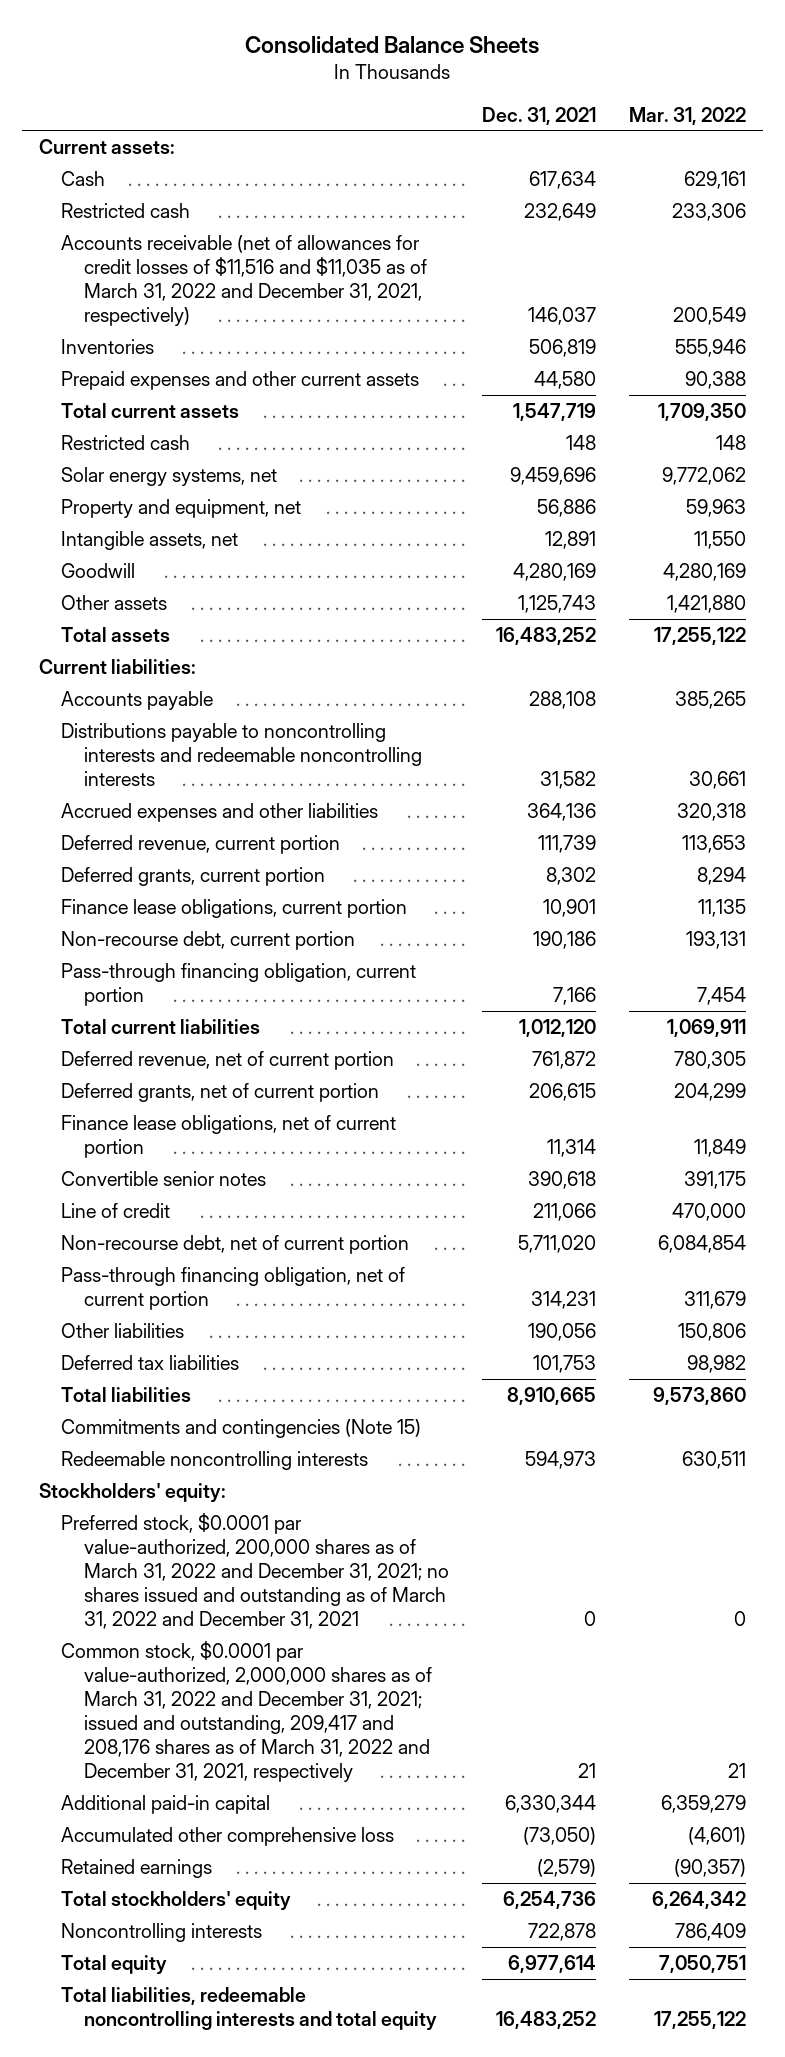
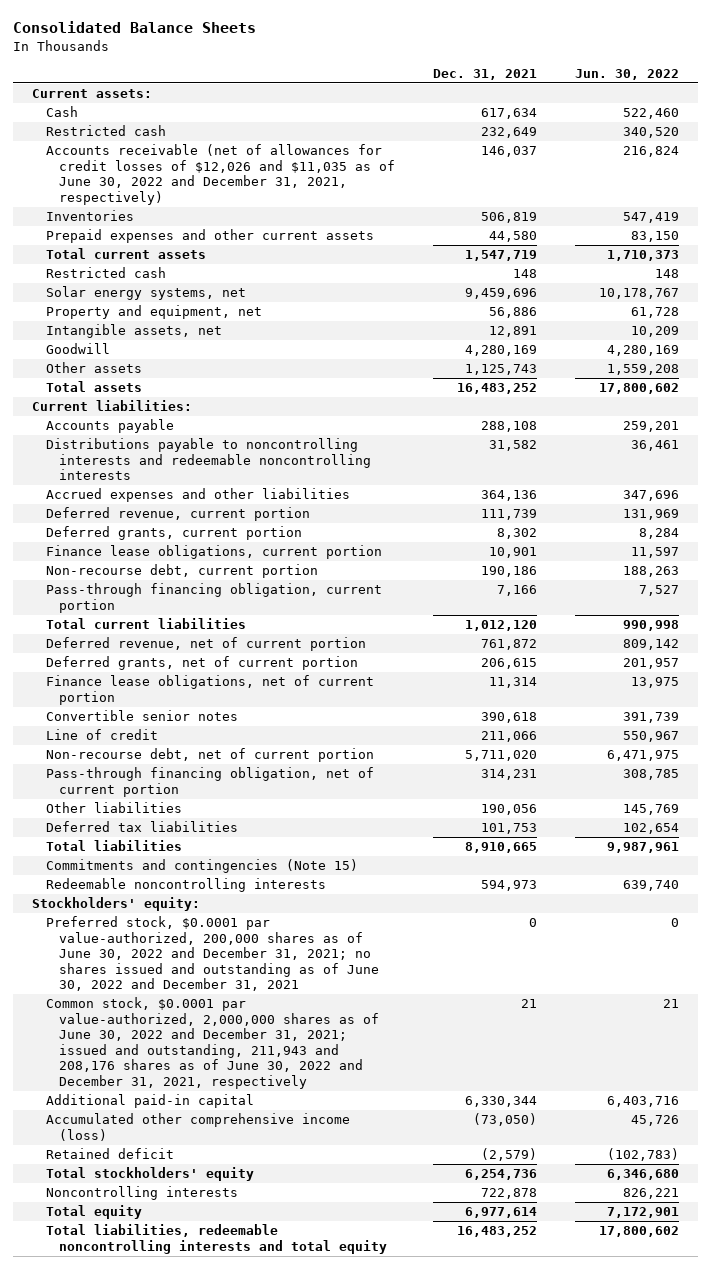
[629,106,747,125] Mar. 31, 2022 -> none
none -> [575,68,680,80] Jun. 30, 2022
[61,235,427,327] Accounts receivable (net of allowances for credit losses of $11,516 and $11,035 as of March 31, 2022 and December 31, 2021, respectively) -> [45,144,396,205] Accounts receivable (net of allowances for credit losses of $12,026 and $11,035 as of June 30, 2022 and December 31, 2021, respectively)
[61,1513,449,1630] Preferred stock, $0.0001 par value-authorized, 200,000 shares as of March 31, 2022 and December 31, 2021; no shares issued and outstanding as of March 31, 2022 and December 31, 2021 -> [45,916,380,992] Preferred stock, $0.0001 par value-authorized, 200,000 shares as of June 30, 2022 and December 31, 2021; no shares issued and outstanding as of June 30, 2022 and December 31, 2021
[61,1641,432,1783] Common stock, $0.0001 par value-authorized, 2,000,000 shares as of March 31, 2022 and December 31, 2021; issued and outstanding, 209,417 and 208,176 shares as of March 31, 2022 and December 31, 2021, respectively -> [45,997,380,1089] Common stock, $0.0001 par value-authorized, 2,000,000 shares as of June 30, 2022 and December 31, 2021; issued and outstanding, 211,943 and 208,176 shares as of June 30, 2022 and December 31, 2021, respectively
[61,1827,395,1847] Accumulated other comprehensive loss -> [45,1113,350,1141] Accumulated other comprehensive income (loss)
[61,1859,213,1879] Retained earnings -> [45,1148,174,1160] Retained deficit

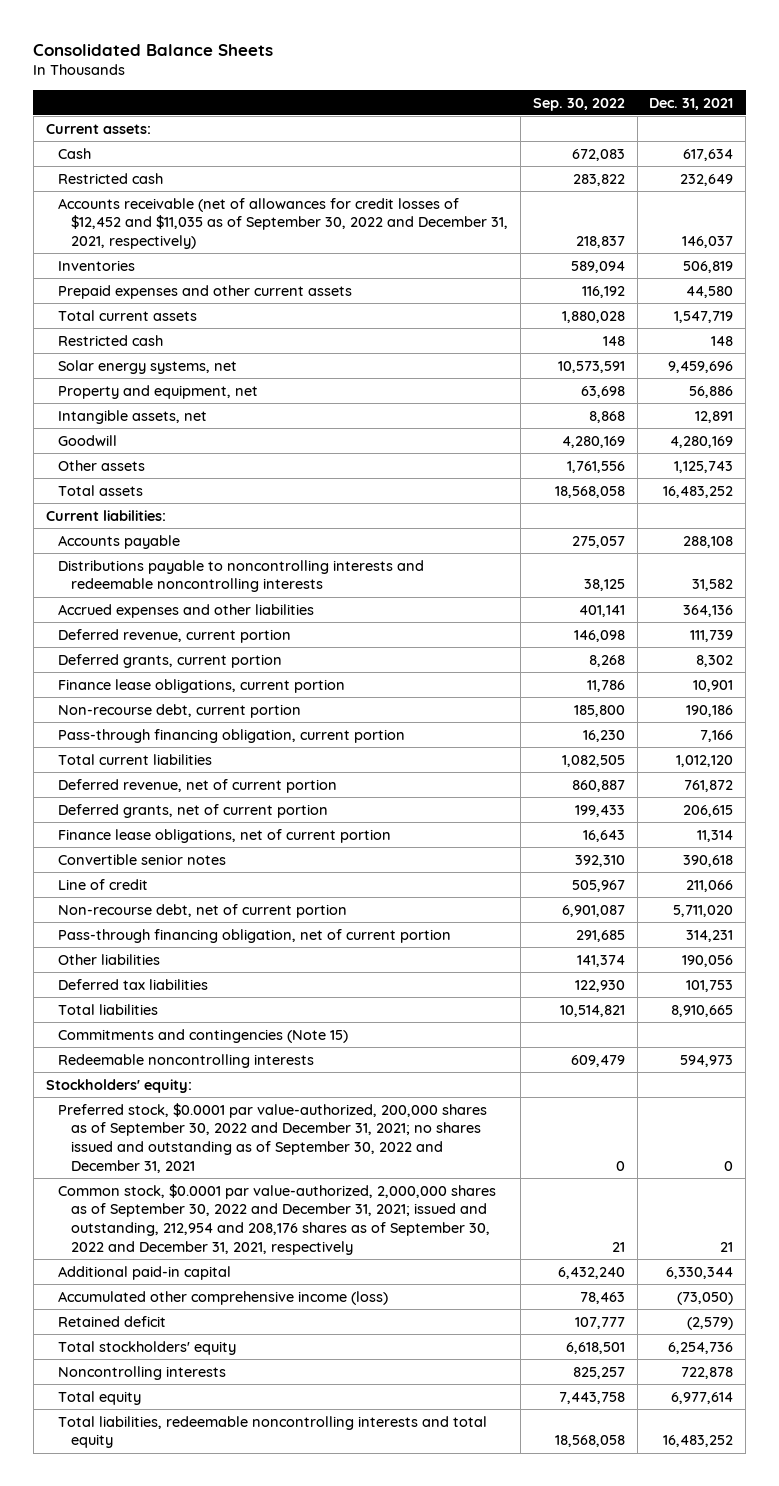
[575,68,680,80] Jun. 30, 2022 -> none
none -> [532,97,625,111] Sep. 30, 2022
[45,144,396,205] Accounts receivable (net of allowances for credit losses of $12,026 and $11,035 as of June 30, 2022 and December 31, 2021, respectively) -> [58,197,508,250] Accounts receivable (net of allowances for credit losses of $12,452 and $11,035 as of September 30, 2022 and December 31, 2021, respectively)
[45,916,380,992] Preferred stock, $0.0001 par value-authorized, 200,000 shares as of June 30, 2022 and December 31, 2021; no shares issued and outstanding as of June 30, 2022 and December 31, 2021 -> [58,1102,488,1173] Preferred stock, $0.0001 par value-authorized, 200,000 shares as of September 30, 2022 and December 31, 2021; no shares issued and outstanding as of September 30, 2022 and December 31, 2021
[45,997,380,1089] Common stock, $0.0001 par value-authorized, 2,000,000 shares as of June 30, 2022 and December 31, 2021; issued and outstanding, 211,943 and 208,176 shares as of June 30, 2022 and December 31, 2021, respectively -> [58,1183,497,1255] Common stock, $0.0001 par value-authorized, 2,000,000 shares as of September 30, 2022 and December 31, 2021; issued and outstanding, 212,954 and 208,176 shares as of September 30, 2022 and December 31, 2021, respectively

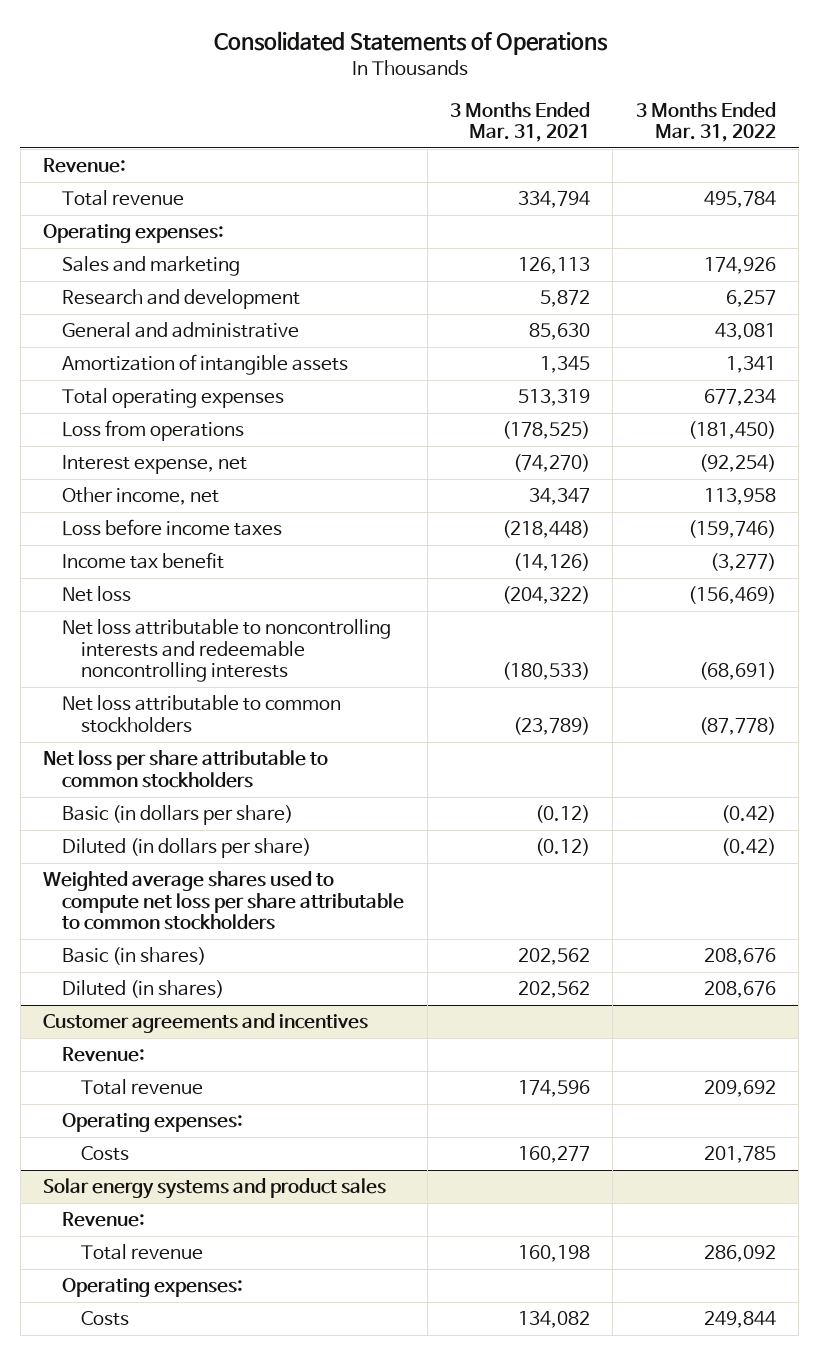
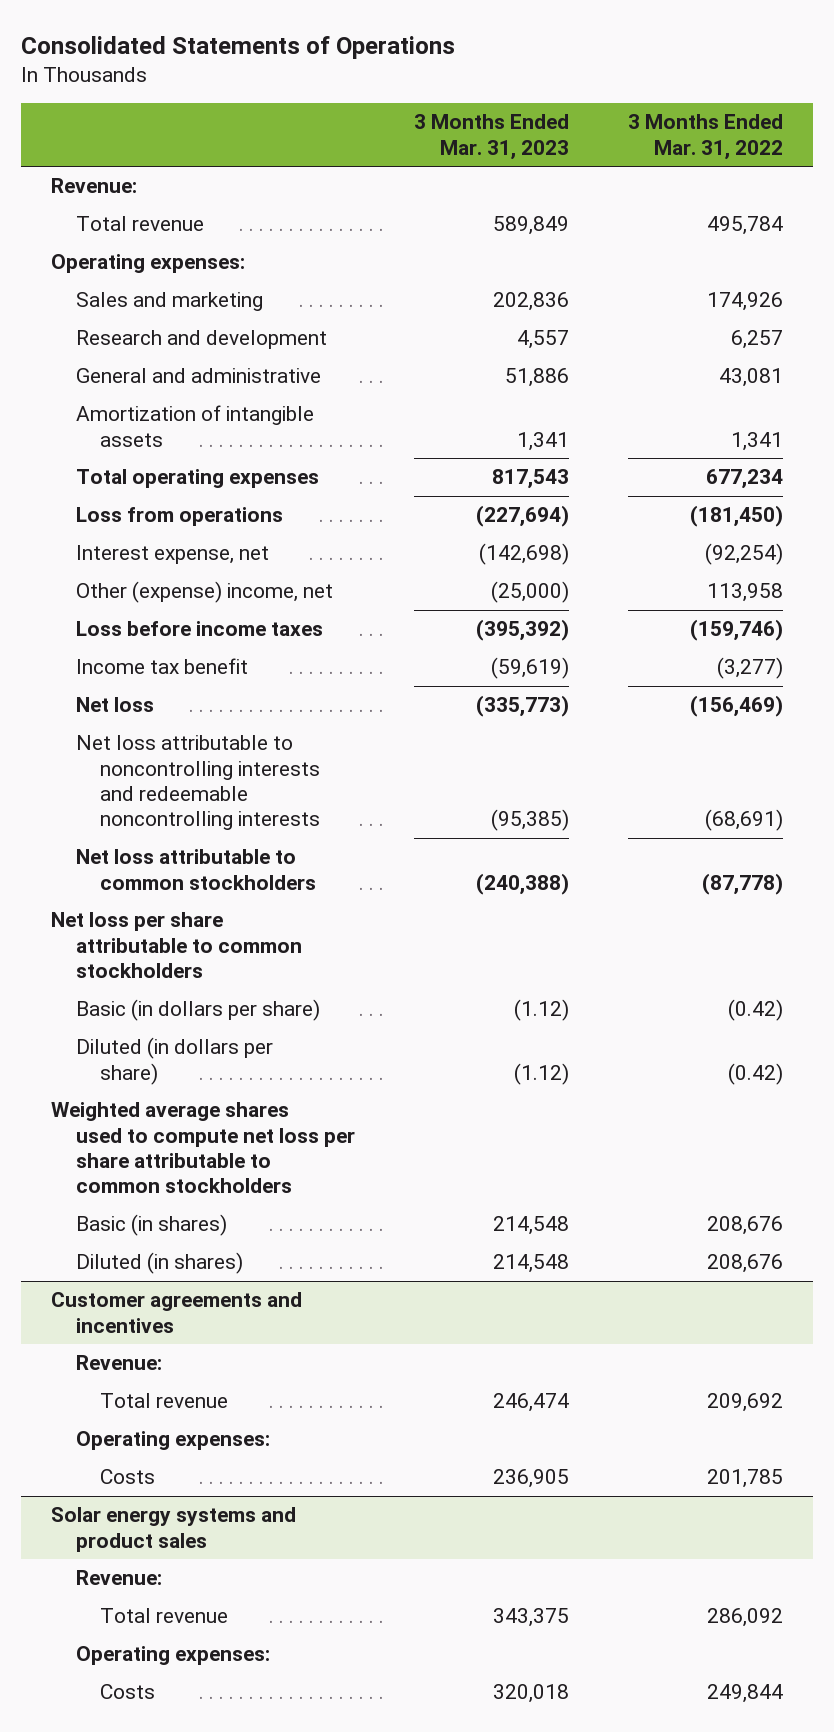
[450,101,591,143] 3 Months Ended Mar. 31, 2021 -> none
none -> [413,114,569,160] 3 Months Ended Mar. 31, 2023
[62,487,220,506] Other income, net -> [75,581,333,604] Other (expense) income, net

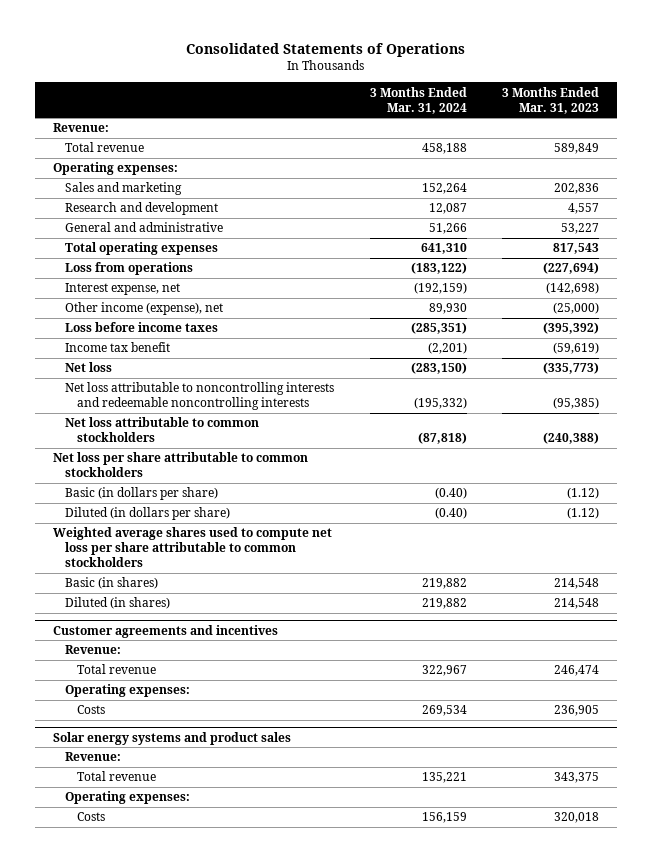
[628,114,784,160] 3 Months Ended Mar. 31, 2022 -> none
none -> [369,86,467,114] 3 Months Ended Mar. 31, 2024
[75,405,314,447] Amortization of intangible assets -> none
[504,368,569,388] 51,886 -> [561,223,600,235] 53,227
[75,581,333,604] Other (expense) income, net -> [64,302,223,316] Other income (expense), net

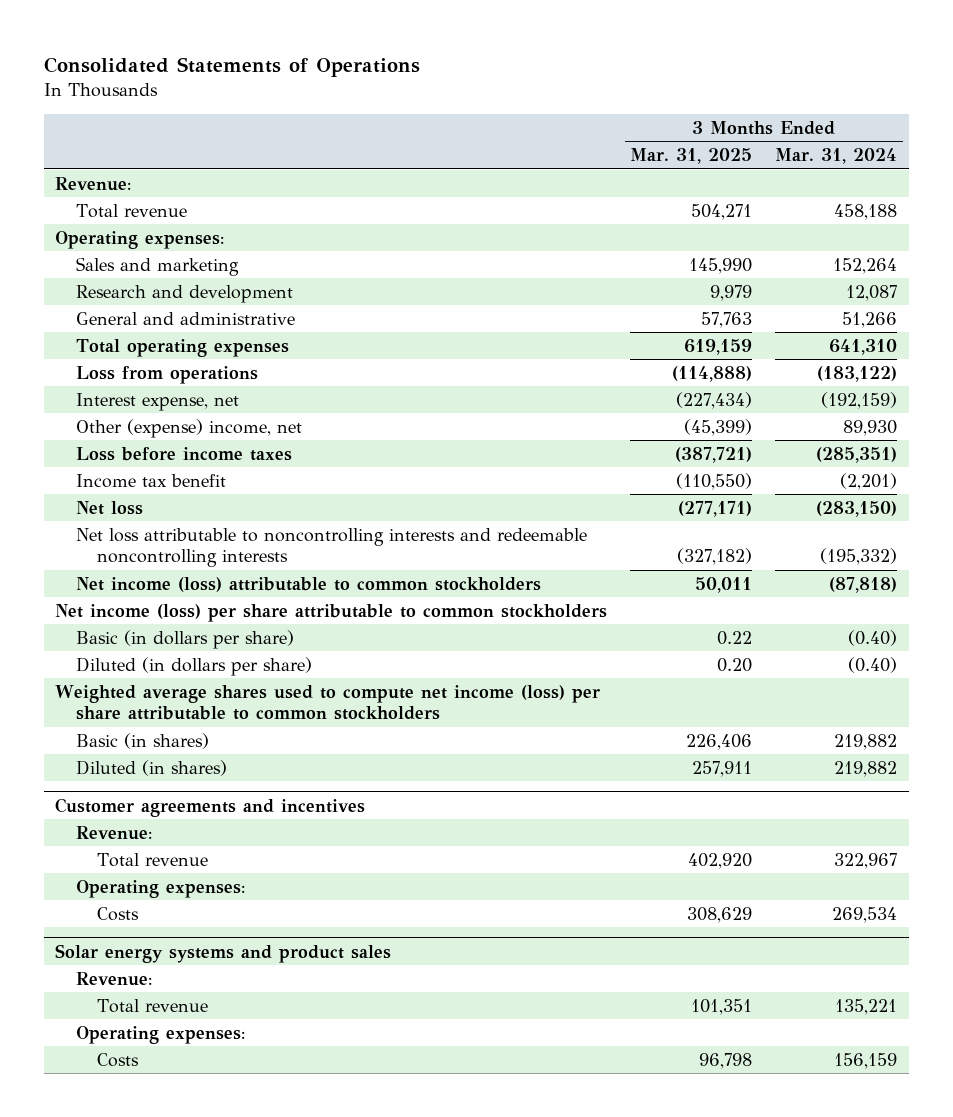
[502,86,600,114] 3 Months Ended Mar. 31, 2023 -> none
none -> [630,148,753,165] Mar. 31, 2025
[64,302,223,316] Other income (expense), net -> [76,418,303,438] Other (expense) income, net
[64,417,259,443] Net loss attributable to common stockholders -> [76,576,542,592] Net income (loss) attributable to common stockholders
[52,452,308,478] Net loss per share attributable to common stockholders -> [55,603,608,622] Net income (loss) per share attributable to common stockholders
[52,527,332,568] Weighted average shares used to compute net loss per share attributable to common stockholders -> [55,684,601,721] Weighted average shares used to compute net income (loss) per share attributable to common stockholders

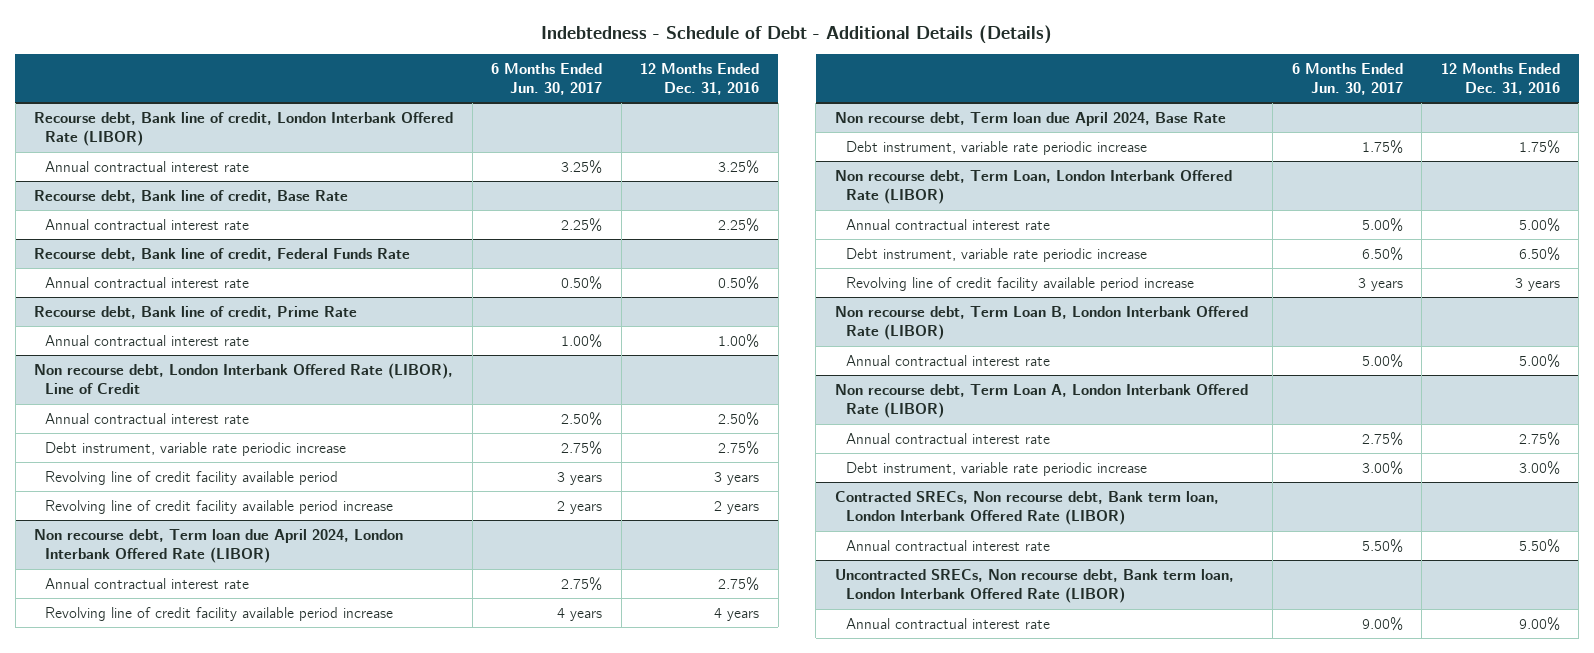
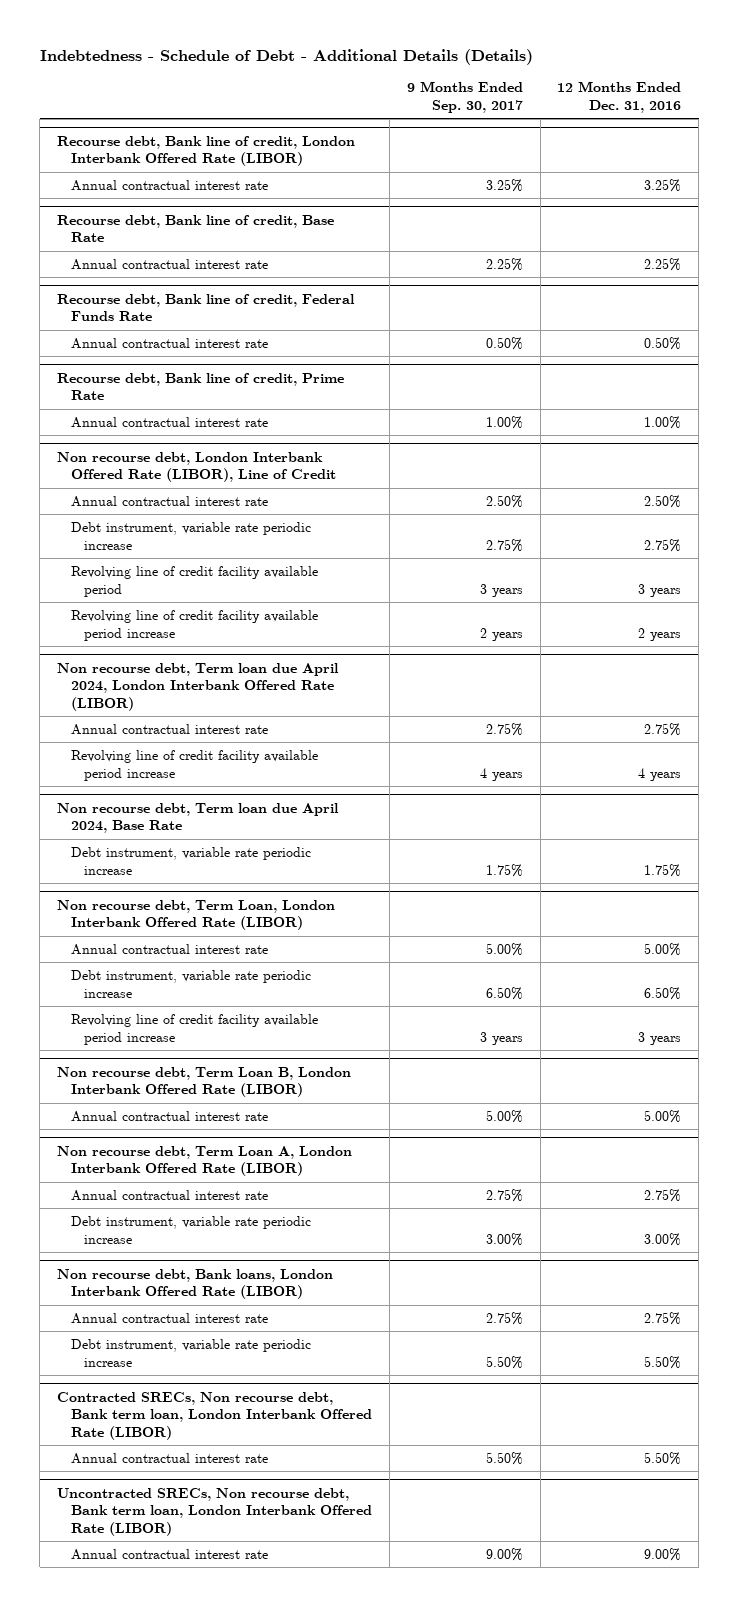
[491,62,603,95] 6 Months Ended Jun. 30, 2017 -> none
none -> [406,81,523,113] 9 Months Ended Sep. 30, 2017
none -> [57,1268,334,1300] Non recourse debt, Bank loans, London Interbank Offered Rate (LIBOR)
none -> [70,1312,268,1324] Annual contractual interest rate
none -> [70,1338,311,1367] Debt instrument, variable rate periodic increase

